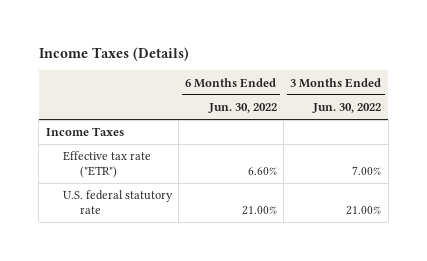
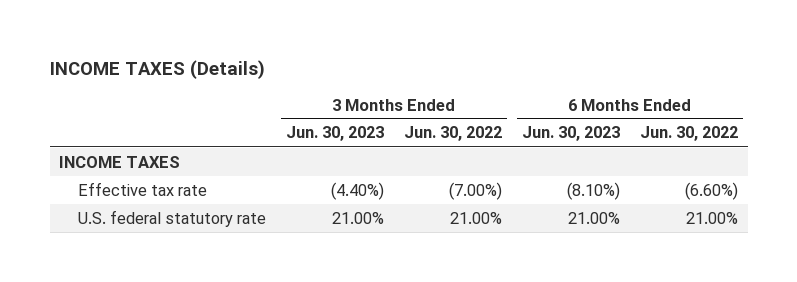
[38,46,189,61] Income Taxes (Details) -> [49,59,265,79] INCOME TAXES (Details)
none -> [286,126,385,142] Jun. 30, 2023
none -> [521,126,620,142] Jun. 30, 2023
[45,127,124,137] Income Taxes -> [59,155,181,168] INCOME TAXES
[62,151,151,178] Effective tax rate ("ETR") -> [78,181,208,196] Effective tax rate
[247,166,277,175] 6.60% -> [684,181,738,200] (6.60%)
[352,165,382,175] 7.00% -> [449,181,503,200] (7.00%)

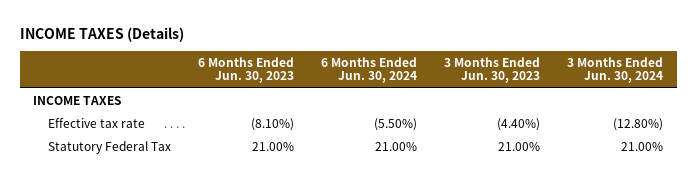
[404,126,503,142] Jun. 30, 2022 -> none
[639,126,738,142] Jun. 30, 2022 -> none
none -> [321,56,418,84] 6 Months Ended Jun. 30, 2024
none -> [567,56,664,84] 3 Months Ended Jun. 30, 2024
[78,209,267,227] U.S. federal statutory rate -> [48,140,172,154] Statutory Federal Tax

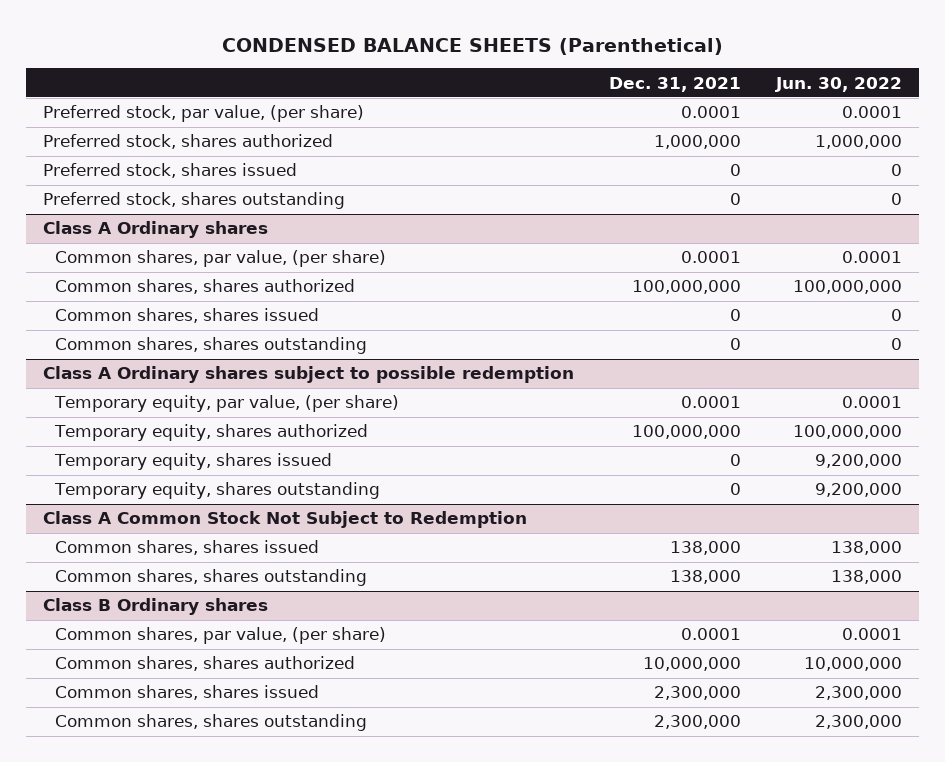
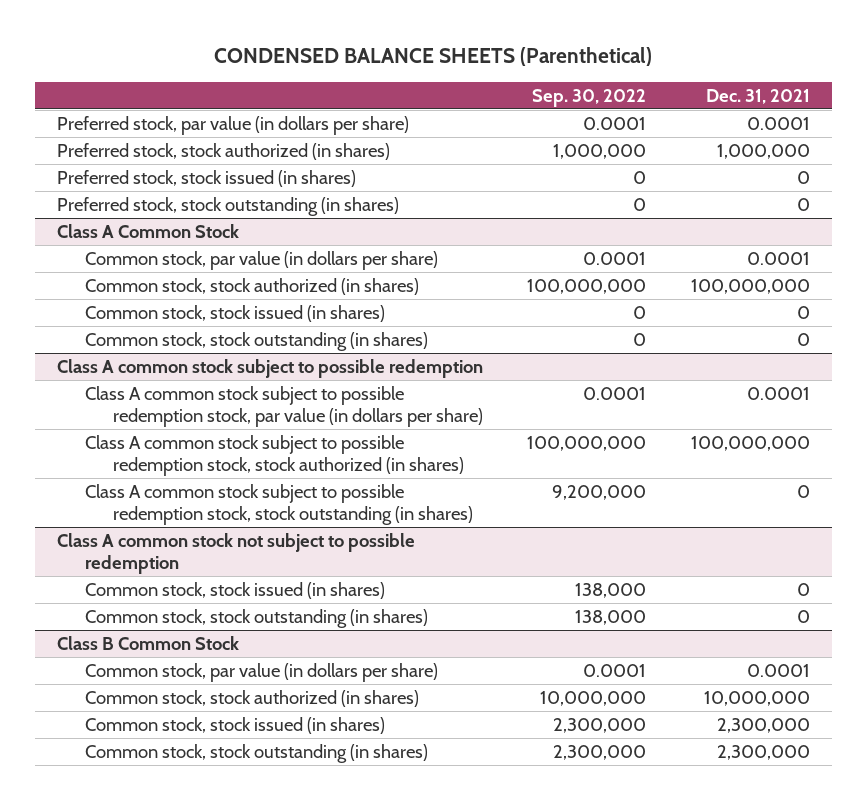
[774,76,902,92] Jun. 30, 2022 -> none
none -> [532,88,647,107] Sep. 30, 2022
[54,453,333,471] Temporary equity, shares issued -> none
[43,105,365,123] Preferred stock, par value, (per share) -> [56,115,409,135] Preferred stock, par value (in dollars per share)
[43,134,334,150] Preferred stock, shares authorized -> [56,142,390,160] Preferred stock, stock authorized (in shares)
[43,163,298,179] Preferred stock, shares issued -> [56,169,356,187] Preferred stock, stock issued (in shares)
[43,192,346,210] Preferred stock, shares outstanding -> [56,196,399,216] Preferred stock, stock outstanding (in shares)
[43,221,269,239] Class A Ordinary shares -> [56,223,239,238] Class A Common Stock
[55,250,387,268] Common shares, par value, (per share) -> [84,250,438,270] Common stock, par value (in dollars per share)
[55,279,356,295] Common shares, shares authorized -> [84,277,419,295] Common stock, stock authorized (in shares)
[55,308,320,324] Common shares, shares issued -> [84,304,385,322] Common stock, stock issued (in shares)
[55,337,368,355] Common shares, shares outstanding -> [84,331,428,351] Common stock, stock outstanding (in shares)
[43,366,575,384] Class A Ordinary shares subject to possible redemption -> [56,358,483,378] Class A common stock subject to possible redemption
[54,395,400,413] Temporary equity, par value, (per share) -> [84,385,484,428] Class A common stock subject to possible redemption stock, par value (in dollars per share)
[54,424,369,442] Temporary equity, shares authorized -> [84,434,465,477] Class A common stock subject to possible redemption stock, stock authorized (in shares)
[54,482,381,500] Temporary equity, shares outstanding -> [84,483,474,526] Class A common stock subject to possible redemption stock, stock outstanding (in shares)
[43,511,528,529] Class A Common Stock Not Subject to Redemption -> [56,532,415,575] Class A common stock not subject to possible redemption
[55,540,320,556] Common shares, shares issued -> [84,581,385,599] Common stock, stock issued (in shares)
[670,541,742,556] 138,000 -> [796,582,810,596] 0
[55,569,368,587] Common shares, shares outstanding -> [84,608,428,628] Common stock, stock outstanding (in shares)
[670,570,742,585] 138,000 -> [796,609,810,623] 0
[43,598,269,616] Class B Ordinary shares -> [56,635,239,650] Class B Common Stock
[55,627,387,645] Common shares, par value, (per share) -> [84,662,438,682] Common stock, par value (in dollars per share)
[55,656,356,672] Common shares, shares authorized -> [84,689,419,707] Common stock, stock authorized (in shares)
[55,685,320,701] Common shares, shares issued -> [84,716,385,734] Common stock, stock issued (in shares)
[55,714,368,732] Common shares, shares outstanding -> [84,743,428,763] Common stock, stock outstanding (in shares)

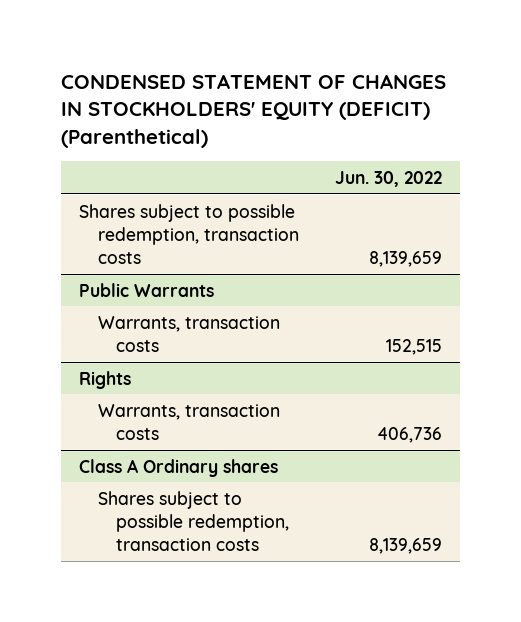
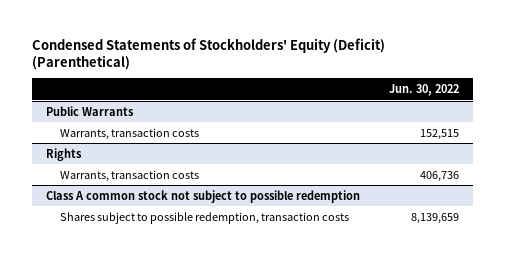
[61,73,447,148] CONDENSED STATEMENT OF CHANGES IN STOCKHOLDERS' EQUITY (DEFICIT) (Parenthetical) -> [32,37,386,71] Condensed Statements of Stockholders' Equity (Deficit) (Parenthetical)
[79,203,299,264] Shares subject to possible redemption, transaction costs -> none
[79,458,279,477] Class A Ordinary shares -> none
none -> [46,189,361,203] Class A common stock not subject to possible redemption

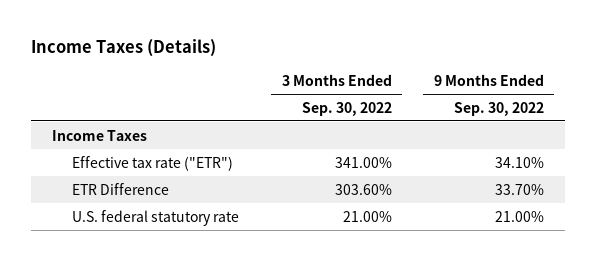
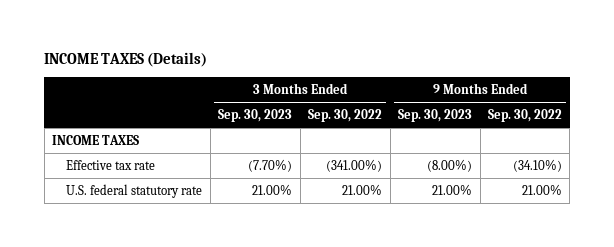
[31,39,217,58] Income Taxes (Details) -> [44,52,208,68] INCOME TAXES (Details)
none -> [218,109,293,123] Sep. 30, 2023
none -> [398,109,473,123] Sep. 30, 2023
[72,182,170,195] ETR Difference -> none
[52,129,148,141] Income Taxes -> [52,134,140,145] INCOME TAXES
[72,155,234,171] Effective tax rate ("ETR") -> [66,159,156,170] Effective tax rate
[334,156,392,168] 341.00% -> [326,158,383,172] (341.00%)
[494,156,544,168] 34.10% -> [512,158,562,172] (34.10%)

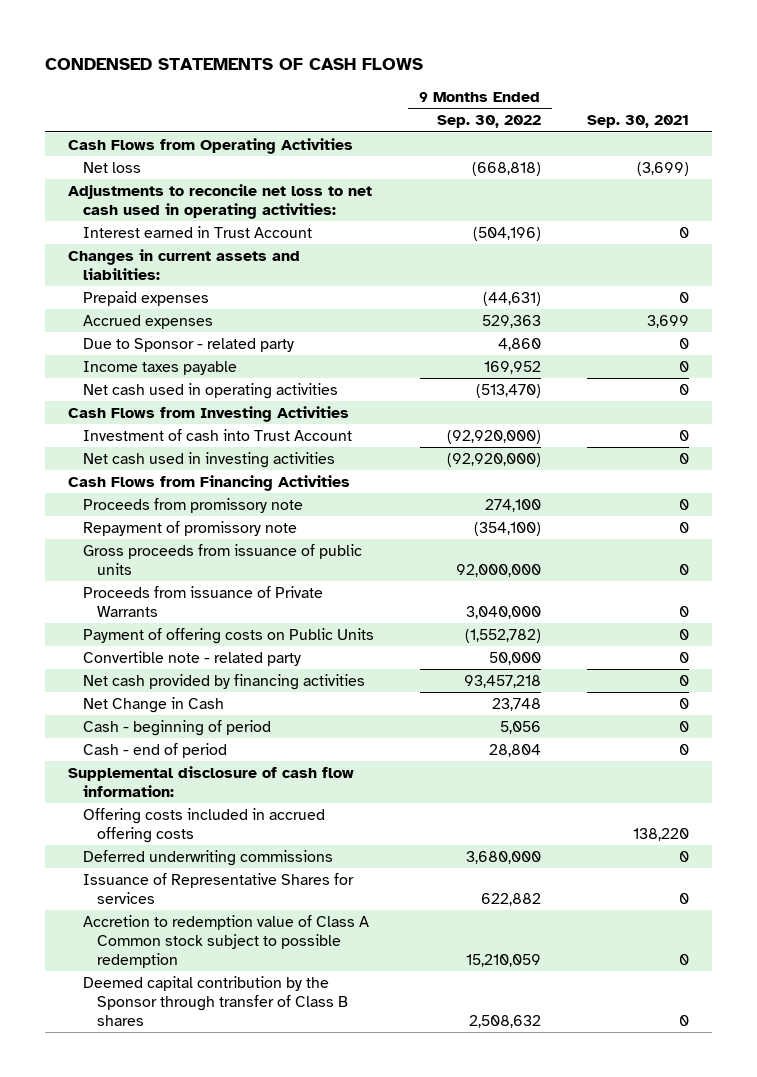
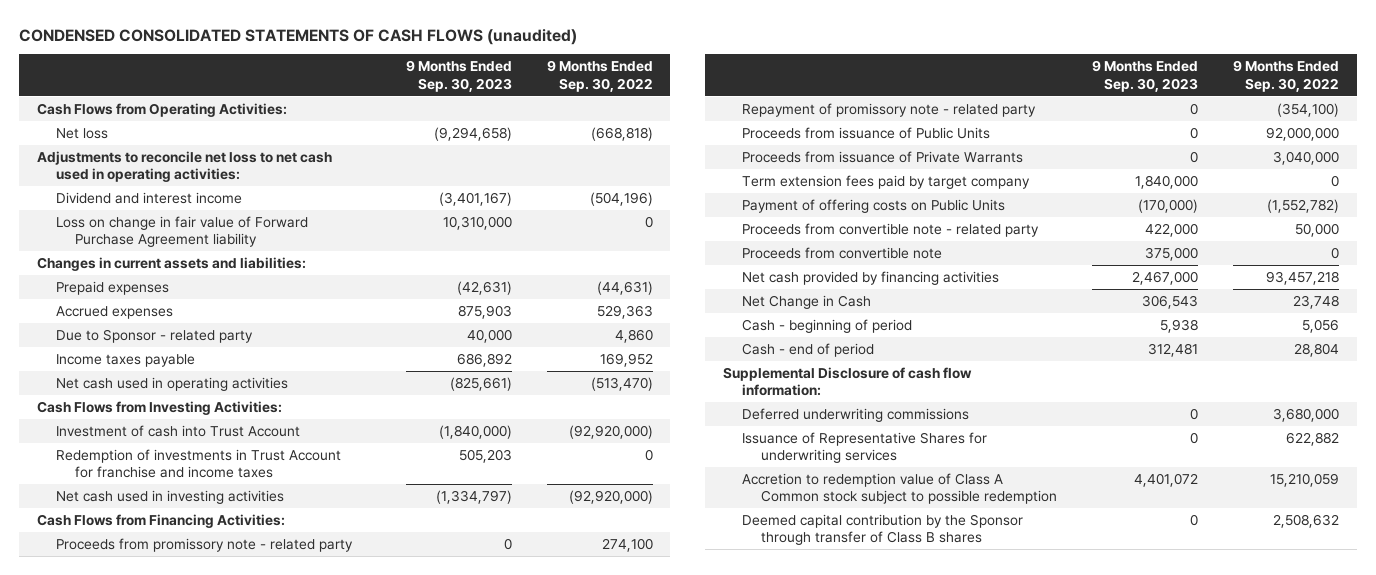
[45,57,424,70] CONDENSED STATEMENTS OF CASH FLOWS -> [19,28,578,45] CONDENSED CONSOLIDATED STATEMENTS OF CASH FLOWS (unaudited)
[587,115,690,129] Sep. 30, 2021 -> none
none -> [405,60,512,92] 9 Months Ended Sep. 30, 2023
[68,137,354,154] Cash Flows from Operating Activities -> [36,102,287,117] Cash Flows from Operating Activities:
[82,225,312,238] Interest earned in Trust Account -> [55,191,242,204] Dividend and interest income
none -> [55,215,308,248] Loss on change in fair value of Forward Purchase Agreement liability
[68,405,350,422] Cash Flows from Investing Activities -> [36,400,282,415] Cash Flows from Investing Activities:
none -> [55,448,341,479] Redemption of investments in Trust Account for franchise and income taxes
[68,474,351,491] Cash Flows from Financing Activities -> [36,513,285,528] Cash Flows from Financing Activities:
[82,497,303,513] Proceeds from promissory note -> [55,537,353,552] Proceeds from promissory note - related party
[82,520,297,536] Repayment of promissory note -> [741,102,1036,117] Repayment of promissory note - related party
[82,543,362,575] Gross proceeds from issuance of public units -> [741,126,990,139] Proceeds from issuance of Public Units
none -> [741,174,1030,189] Term extension fees paid by target company
[82,650,301,666] Convertible note - related party -> [741,222,1039,237] Proceeds from convertible note - related party
none -> [741,246,942,259] Proceeds from convertible note
[82,807,325,843] Offering costs included in accrued offering costs -> none
[68,765,355,797] Supplemental disclosure of cash flow information: -> [722,366,972,397] Supplemental Disclosure of cash flow information:
[82,872,354,904] Issuance of Representative Shares for services -> [741,431,987,464] Issuance of Representative Shares for underwriting services

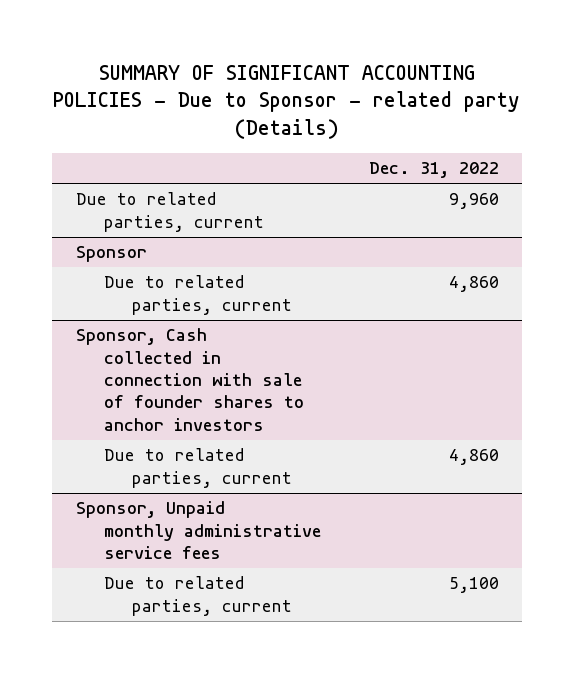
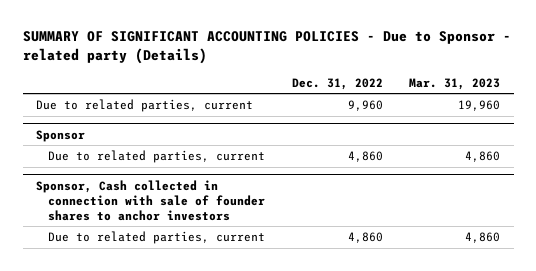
none -> [409,77,501,90] Mar. 31, 2023
[75,501,321,559] Sponsor, Unpaid monthly administrative service fees -> none
[103,576,292,616] Due to related parties, current -> none

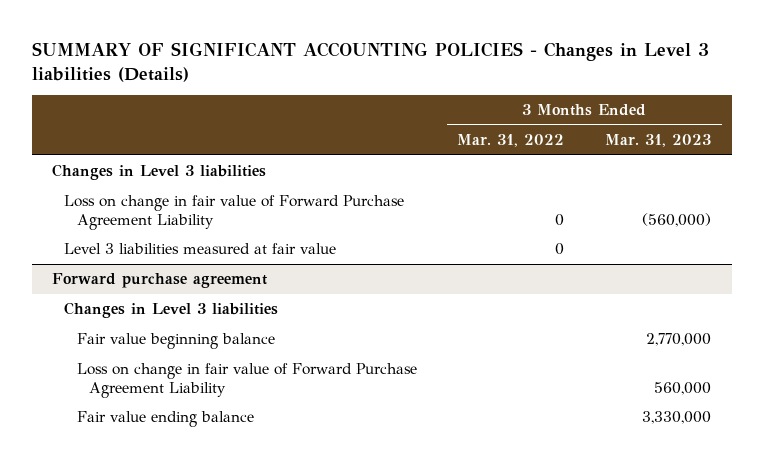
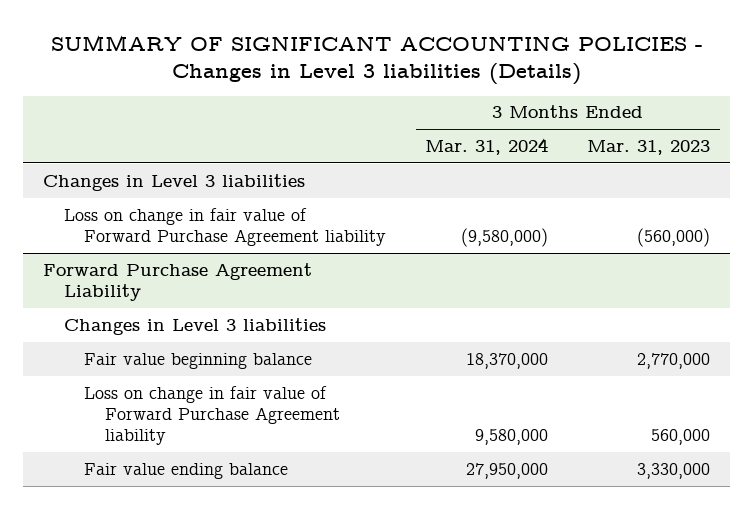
[457,134,565,148] Mar. 31, 2022 -> none
none -> [425,138,549,156] Mar. 31, 2024
[64,243,337,255] Level 3 liabilities measured at fair value -> none
[64,195,405,230] Loss on change in fair value of Forward Purchase Agreement Liability -> [63,207,387,246] Loss on change in fair value of Forward Purchase Agreement liability
[51,273,267,289] Forward purchase agreement -> [42,262,312,301] Forward Purchase Agreement Liability
[76,363,417,398] Loss on change in fair value of Forward Purchase Agreement Liability -> [84,385,341,445] Loss on change in fair value of Forward Purchase Agreement liability

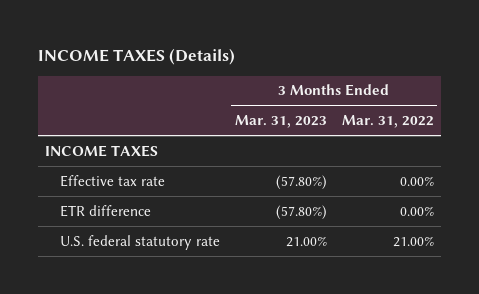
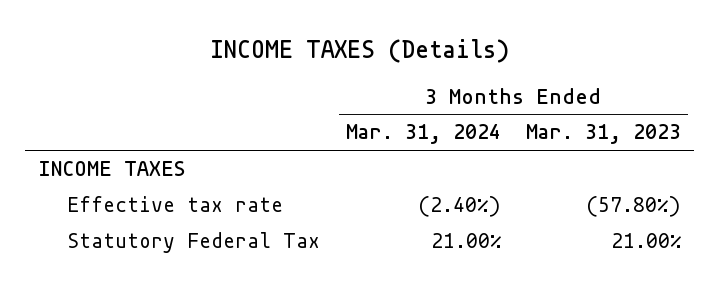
[341,115,434,129] Mar. 31, 2022 -> none
none -> [345,124,501,145] Mar. 31, 2024
[59,204,151,217] ETR difference -> none
[59,234,220,250] U.S. federal statutory rate -> [66,232,320,254] Statutory Federal Tax

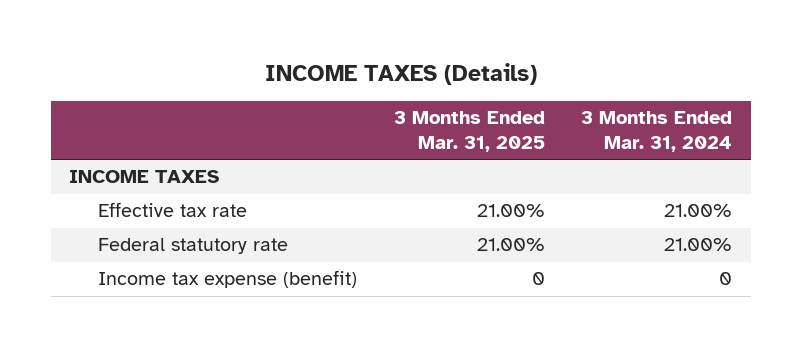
[526,124,682,145] Mar. 31, 2023 -> none
none -> [393,111,545,153] 3 Months Ended Mar. 31, 2025
[417,196,501,218] (2.40%) -> [664,204,733,218] 21.00%
[66,232,320,254] Statutory Federal Tax -> [97,238,288,255] Federal statutory rate
none -> [97,270,357,289] Income tax expense (benefit)

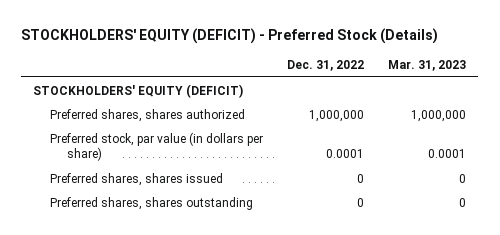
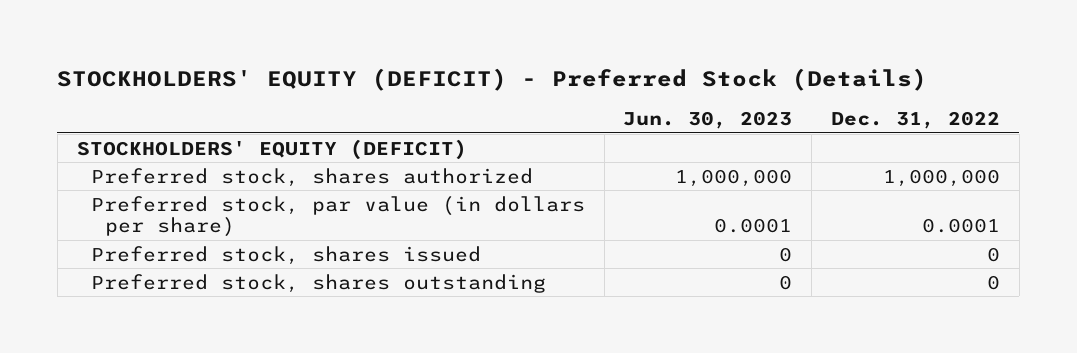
[388,59,467,71] Mar. 31, 2023 -> none
none -> [623,110,793,129] Jun. 30, 2023
[50,108,246,122] Preferred shares, shares authorized -> [90,167,533,187] Preferred stock, shares authorized
[50,172,224,186] Preferred shares, shares issued -> [90,245,481,265] Preferred stock, shares issued
[50,196,254,210] Preferred shares, shares outstanding -> [90,273,546,293] Preferred stock, shares outstanding

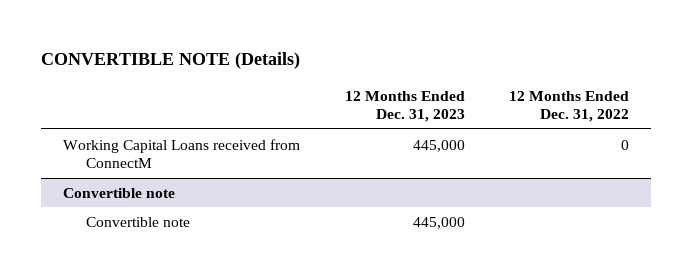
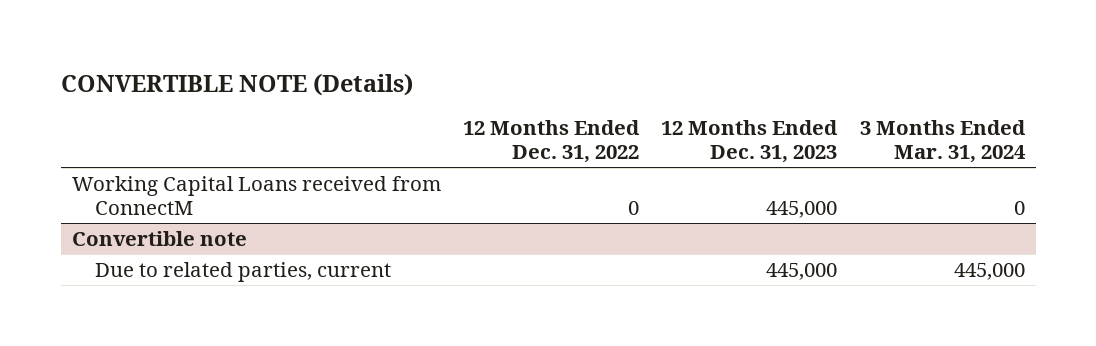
none -> [859,120,1026,164] 3 Months Ended Mar. 31, 2024
[85,216,190,227] Convertible note -> [95,261,392,282] Due to related parties, current

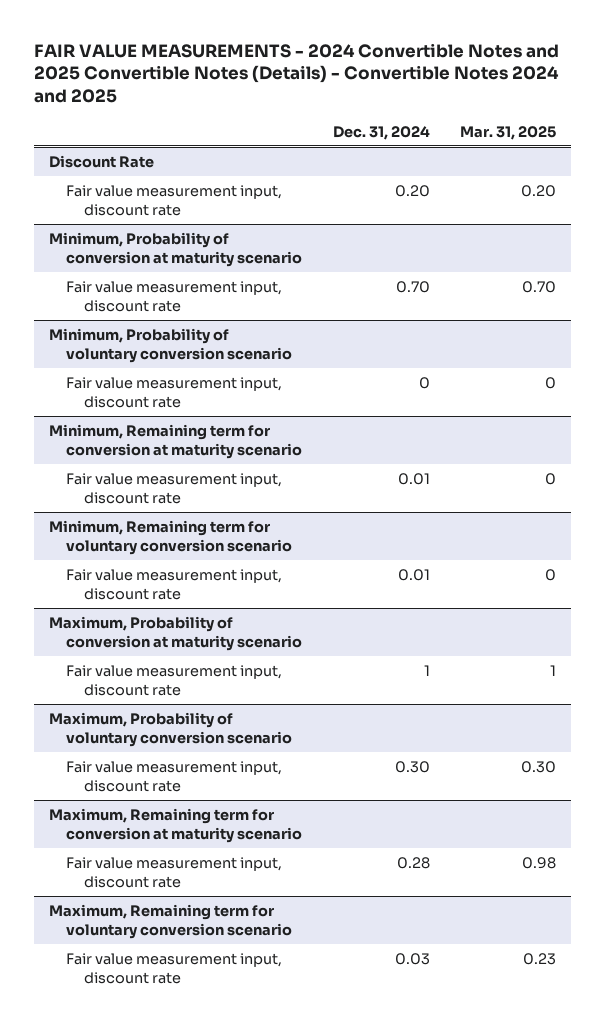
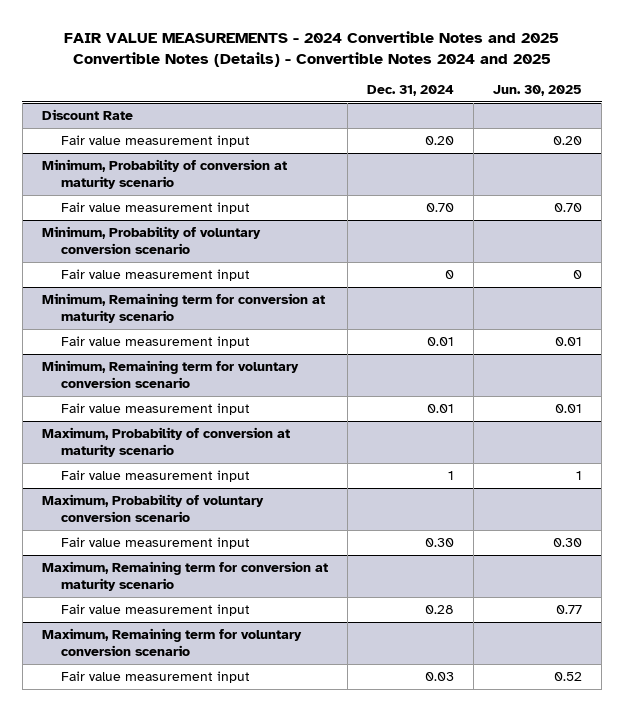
[459,125,556,140] Mar. 31, 2025 -> none
none -> [493,84,583,96] Jun. 30, 2025
[66,184,283,216] Fair value measurement input, discount rate -> [61,135,251,148] Fair value measurement input
[66,280,283,312] Fair value measurement input, discount rate -> [61,202,251,215] Fair value measurement input
[66,376,283,408] Fair value measurement input, discount rate -> [61,269,251,282] Fair value measurement input
[66,472,283,504] Fair value measurement input, discount rate -> [61,336,251,349] Fair value measurement input
[66,568,283,600] Fair value measurement input, discount rate -> [61,403,251,416] Fair value measurement input
[66,664,283,696] Fair value measurement input, discount rate -> [61,470,251,483] Fair value measurement input
[66,760,283,792] Fair value measurement input, discount rate -> [61,537,251,550] Fair value measurement input
[66,856,283,888] Fair value measurement input, discount rate -> [61,604,251,617] Fair value measurement input
[66,952,283,984] Fair value measurement input, discount rate -> [61,671,251,684] Fair value measurement input

